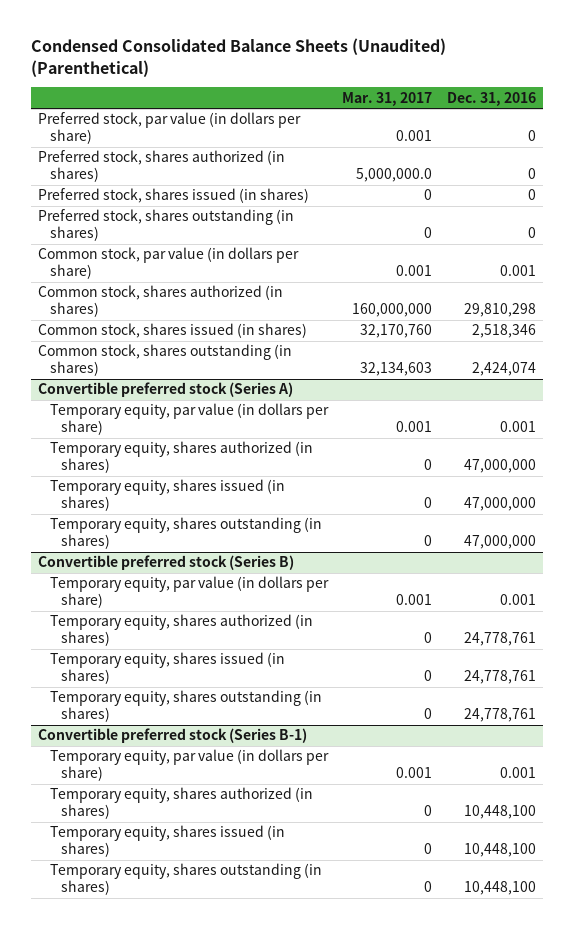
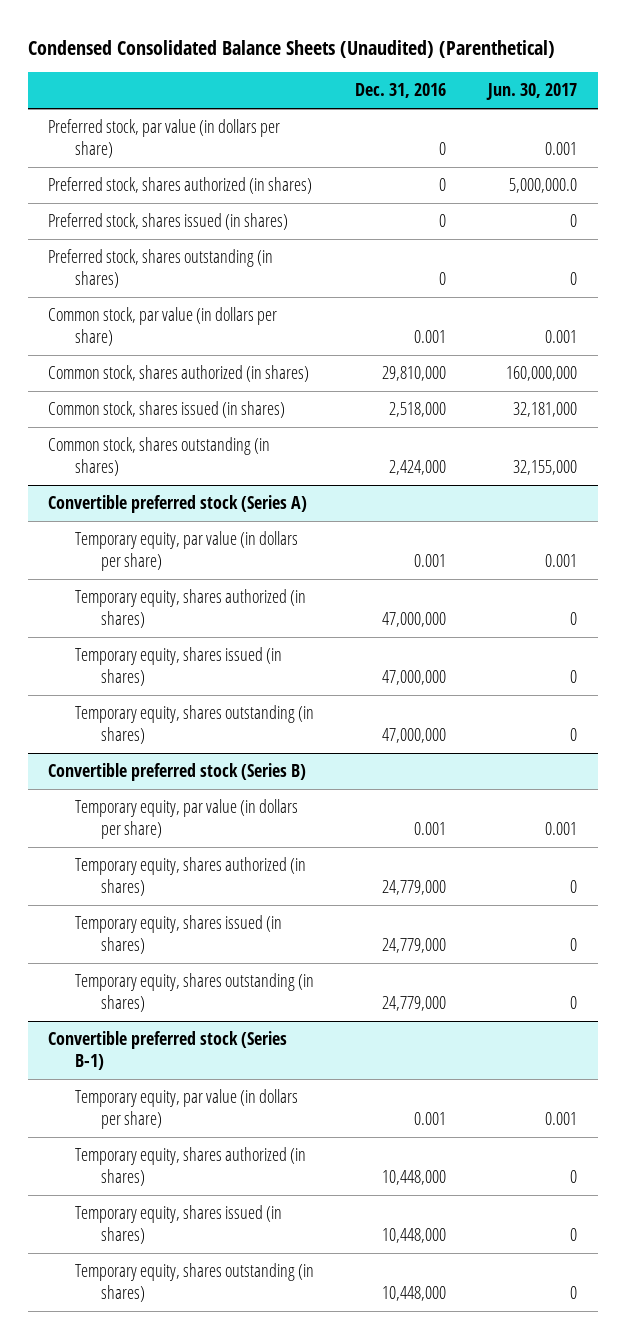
[342,91,433,106] Mar. 31, 2017 -> none
none -> [485,83,577,101] Jun. 30, 2017
[463,303,536,318] 29,810,298 -> [382,366,447,382] 29,810,000
[471,324,536,339] 2,518,346 -> [389,402,447,418] 2,518,000
[471,362,536,377] 2,424,074 -> [389,460,447,476] 2,424,000
[463,632,536,647] 24,778,761 -> [382,880,447,896] 24,779,000
[463,670,536,685] 24,778,761 -> [382,938,447,954] 24,779,000
[463,708,536,723] 24,778,761 -> [382,996,447,1012] 24,779,000
[463,805,536,820] 10,448,100 -> [382,1170,447,1186] 10,448,000
[463,843,536,858] 10,448,100 -> [382,1228,447,1244] 10,448,000
[463,881,536,896] 10,448,100 -> [382,1286,447,1302] 10,448,000

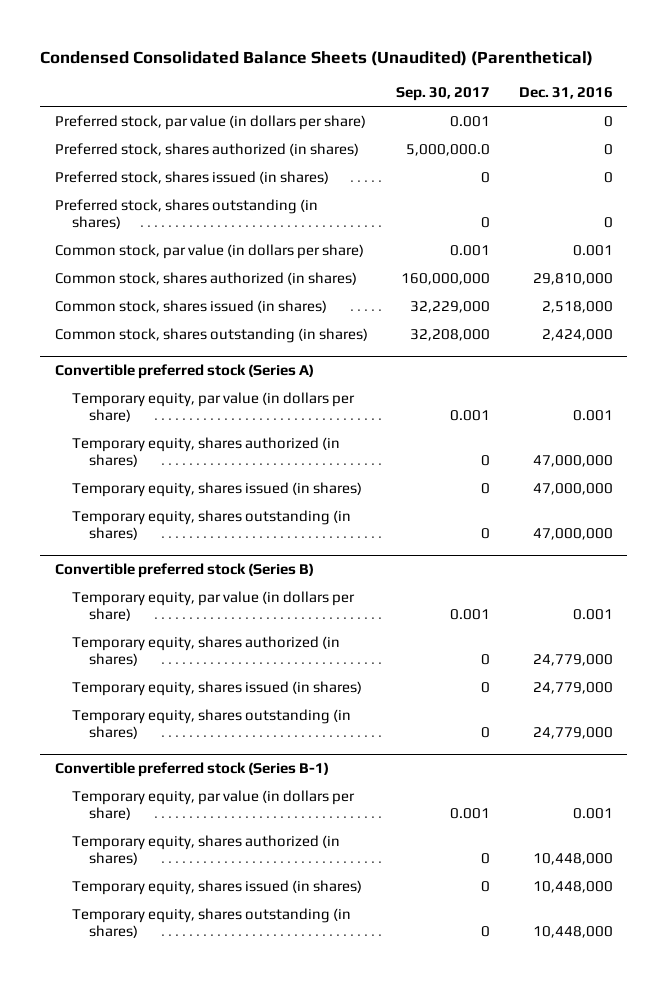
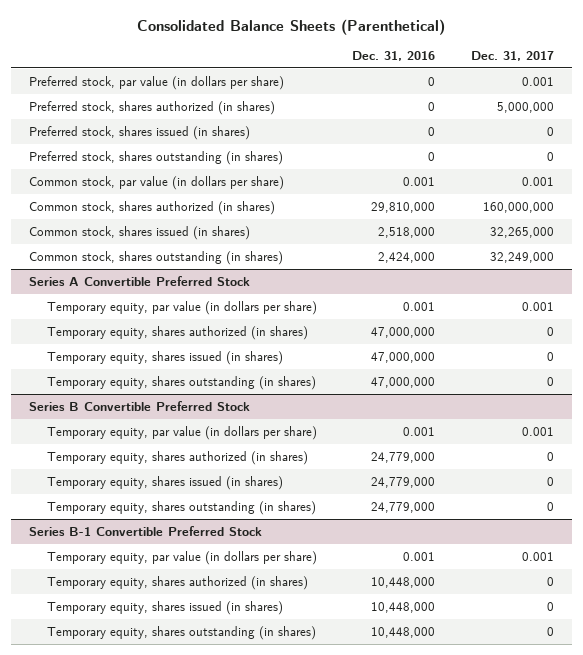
[40,51,594,67] Condensed Consolidated Balance Sheets (Unaudited) (Parenthetical) -> [137,18,446,35] Consolidated Balance Sheets (Parenthetical)
[396,86,491,101] Sep. 30, 2017 -> none
none -> [470,50,554,61] Dec. 31, 2017
[54,364,314,380] Convertible preferred stock (Series A) -> [28,275,250,286] Series A Convertible Preferred Stock
[54,563,314,579] Convertible preferred stock (Series B) -> [28,400,250,411] Series B Convertible Preferred Stock
[54,762,329,778] Convertible preferred stock (Series B-1) -> [28,525,262,536] Series B-1 Convertible Preferred Stock

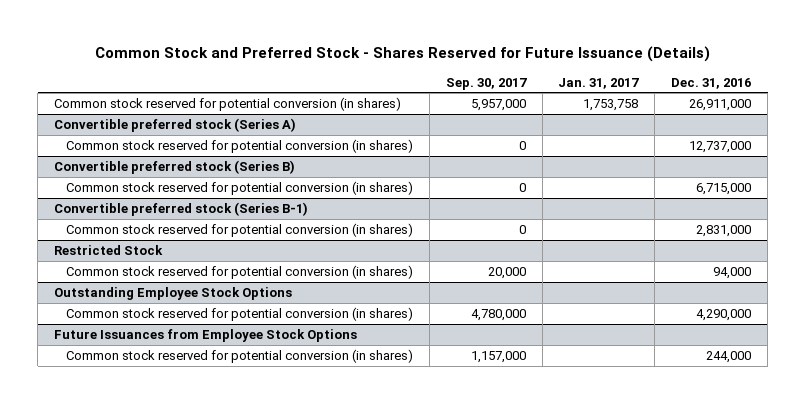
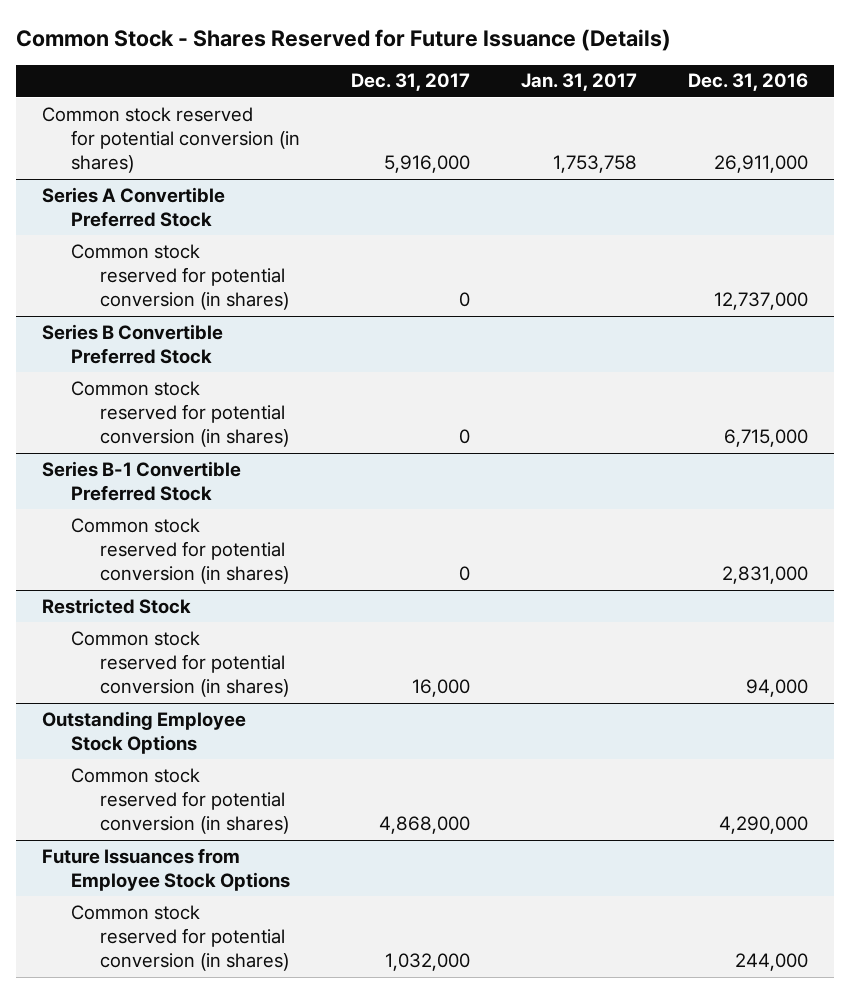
[94,46,710,63] Common Stock and Preferred Stock - Shares Reserved for Future Issuance (Details) -> [16,28,672,51] Common Stock - Shares Reserved for Future Issuance (Details)
[445,77,527,90] Sep. 30, 2017 -> none
none -> [350,73,470,92] Dec. 31, 2017
[54,118,297,133] Convertible preferred stock (Series A) -> [41,186,225,228] Series A Convertible Preferred Stock
[54,160,296,175] Convertible preferred stock (Series B) -> [41,323,223,365] Series B Convertible Preferred Stock
[54,202,309,217] Convertible preferred stock (Series B-1) -> [41,460,241,502] Series B-1 Convertible Preferred Stock

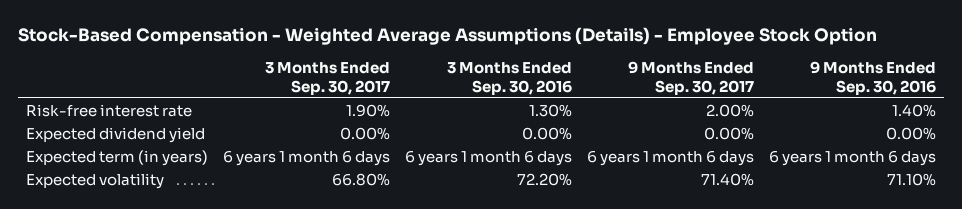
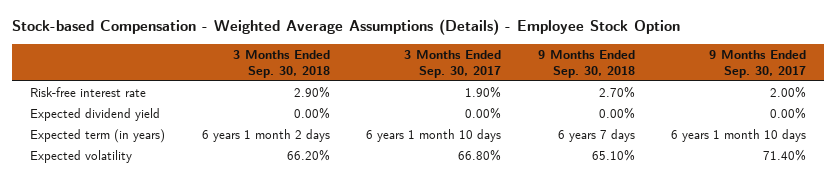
[18,27,878,46] Stock-Based Compensation - Weighted Average Assumptions (Details) - Employee Stock Option -> [11,19,680,36] Stock-based Compensation - Weighted Average Assumptions (Details) - Employee Stock Option
[447,62,573,95] 3 Months Ended Sep. 30, 2016 -> none
[810,61,937,95] 9 Months Ended Sep. 30, 2016 -> none
none -> [232,50,330,78] 3 Months Ended Sep. 30, 2018
none -> [537,50,635,78] 9 Months Ended Sep. 30, 2018
[222,149,390,166] 6 years 1 month 6 days -> [366,129,502,143] 6 years 1 month 10 days
[587,149,755,166] 6 years 1 month 6 days -> [671,129,807,143] 6 years 1 month 10 days

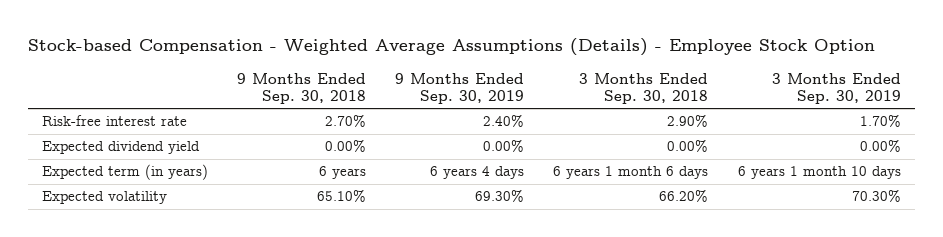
[404,50,502,78] 3 Months Ended Sep. 30, 2017 -> none
[709,50,807,78] 9 Months Ended Sep. 30, 2017 -> none
none -> [395,72,525,104] 9 Months Ended Sep. 30, 2019
none -> [771,72,901,104] 3 Months Ended Sep. 30, 2019
[201,129,330,143] 6 years 1 month 2 days -> [553,166,709,180] 6 years 1 month 6 days
[557,129,635,143] 6 years 7 days -> [319,166,367,180] 6 years

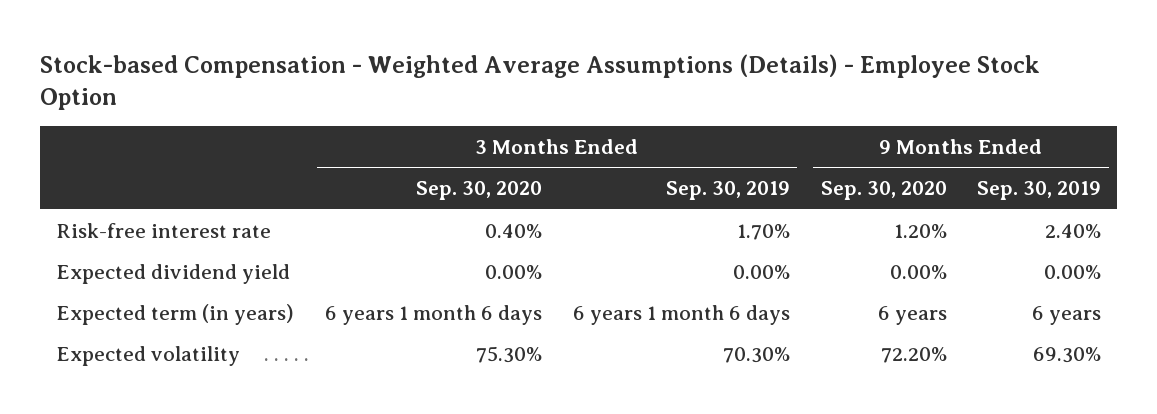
[237,72,367,104] 9 Months Ended Sep. 30, 2018 -> none
[579,72,709,104] 3 Months Ended Sep. 30, 2018 -> none
none -> [415,181,542,201] Sep. 30, 2020
none -> [820,181,947,201] Sep. 30, 2020
[430,166,525,180] 6 years 4 days -> [1032,305,1102,325] 6 years
[737,166,901,180] 6 years 1 month 10 days -> [572,304,790,325] 6 years 1 month 6 days

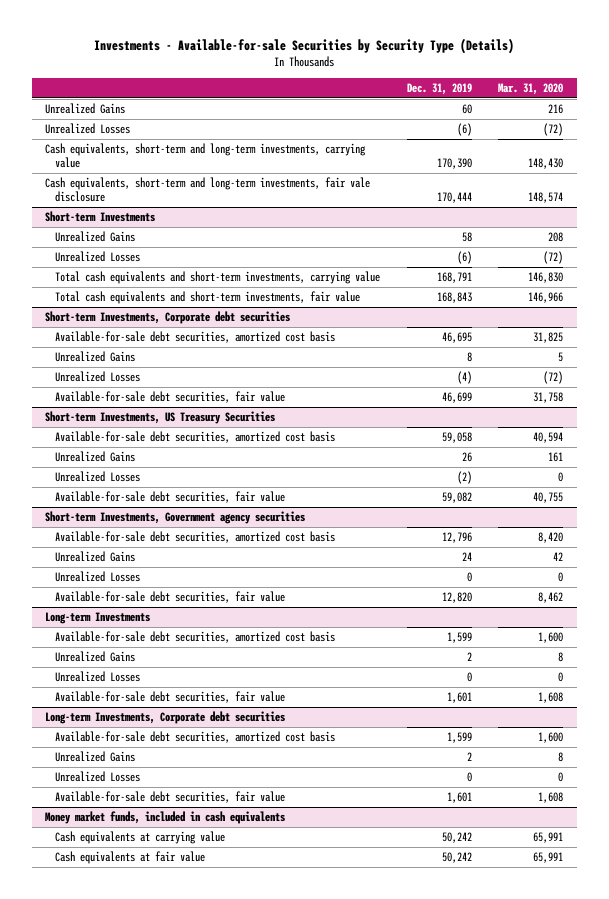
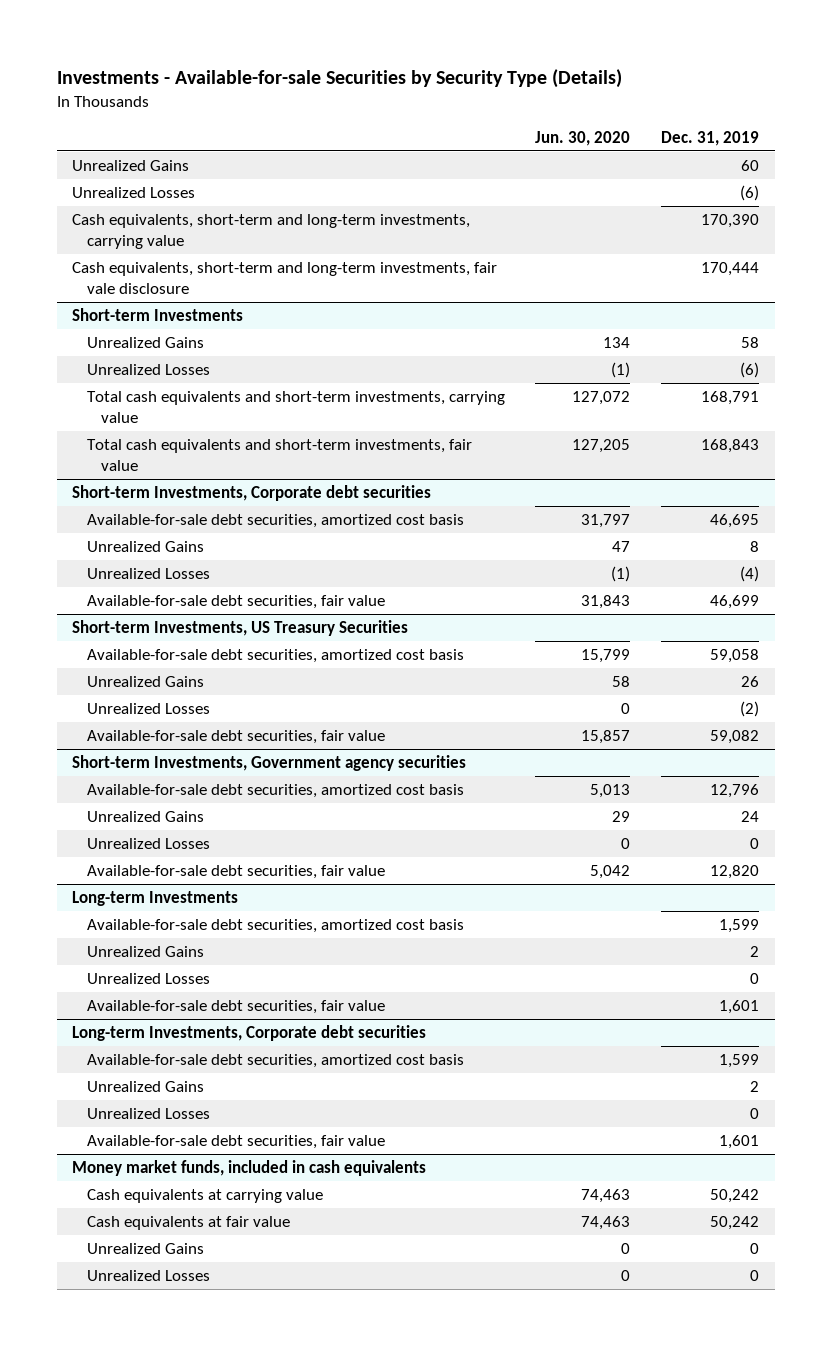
[498,83,564,96] Mar. 31, 2020 -> none
none -> [535,130,631,146] Jun. 30, 2020
none -> [86,1243,204,1255] Unrealized Gains
none -> [86,1270,210,1282] Unrealized Losses

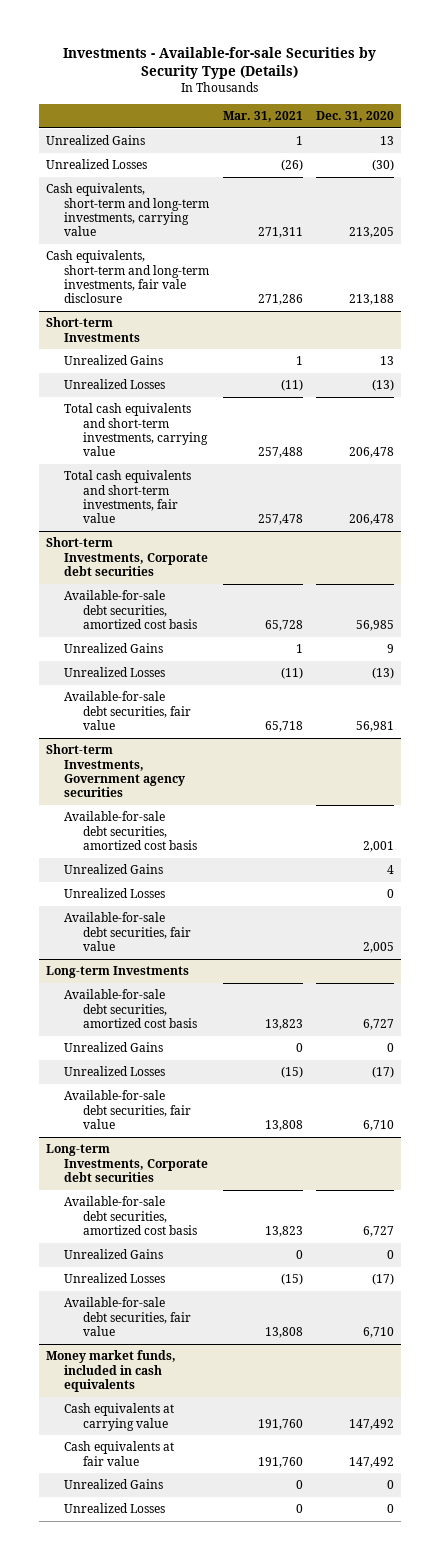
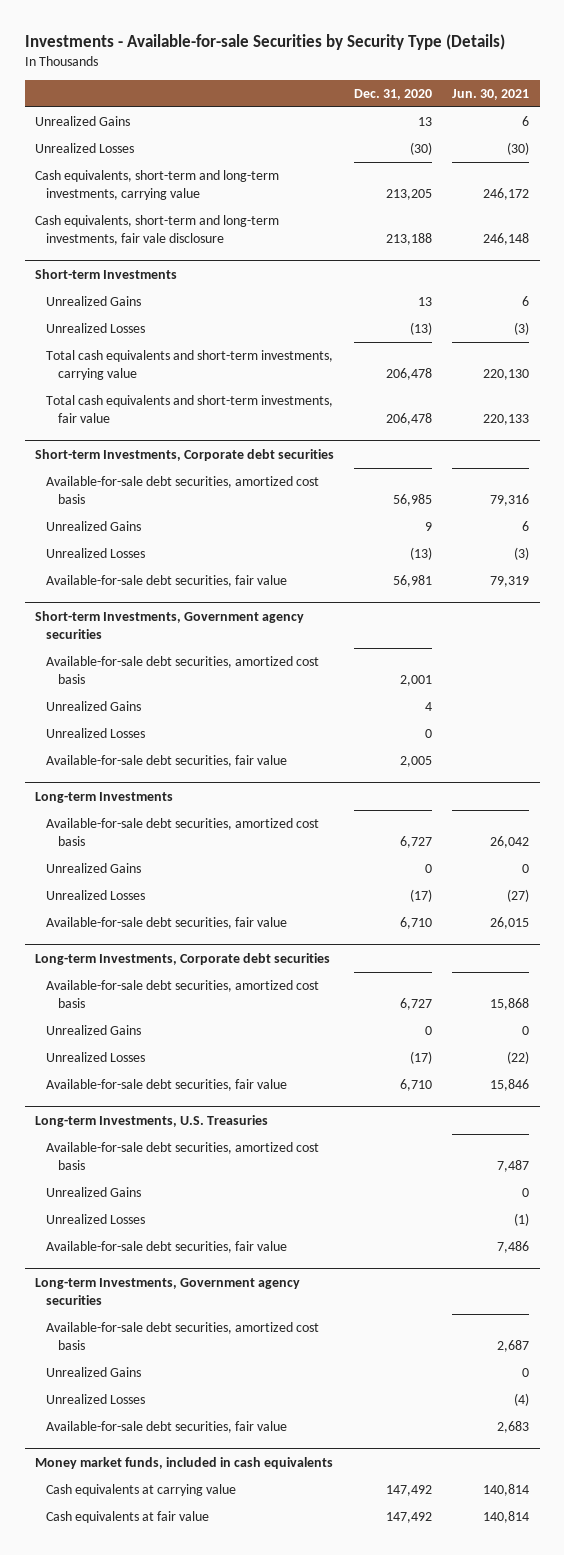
[222,111,303,123] Mar. 31, 2021 -> none
none -> [452,88,530,100] Jun. 30, 2021
none -> [34,1114,268,1127] Long-term Investments, U.S. Treasuries
none -> [46,1142,320,1170] Available-for-sale debt securities, amortized cost basis
none -> [46,1187,142,1198] Unrealized Gains
none -> [46,1214,146,1225] Unrealized Losses
none -> [46,1241,288,1254] Available-for-sale debt securities, fair value
none -> [34,1277,300,1305] Long-term Investments, Government agency securities
none -> [46,1322,320,1350] Available-for-sale debt securities, amortized cost basis
none -> [46,1367,142,1378] Unrealized Gains
none -> [46,1394,146,1405] Unrealized Losses
none -> [46,1421,288,1434] Available-for-sale debt securities, fair value
[64,1479,164,1490] Unrealized Gains -> none
[64,1503,166,1514] Unrealized Losses -> none

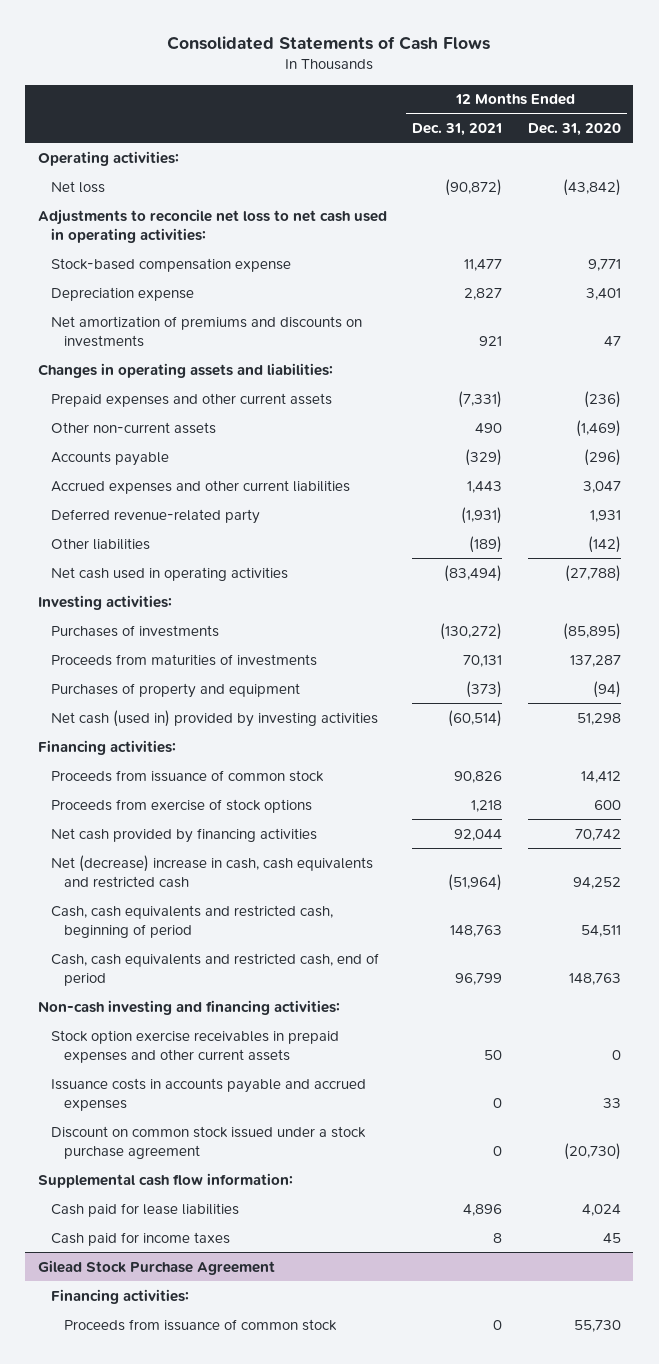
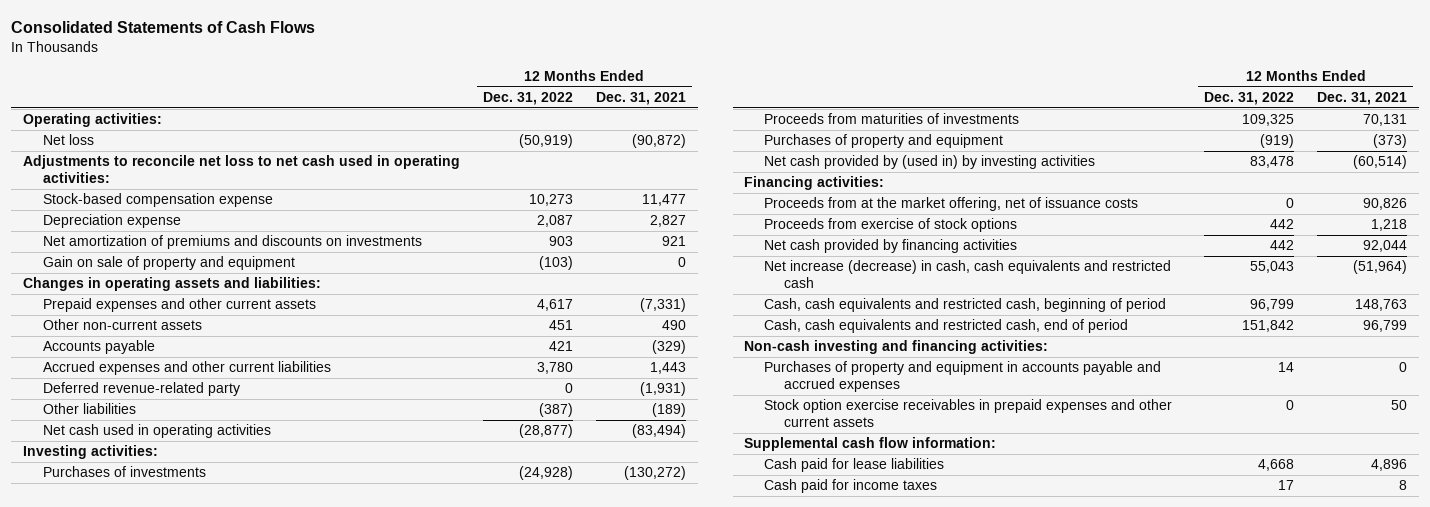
[527,123,621,137] Dec. 31, 2020 -> none
none -> [482,92,573,106] Dec. 31, 2022
none -> [42,256,295,271] Gain on sale of property and equipment
[51,709,379,727] Net cash (used in) provided by investing activities -> [764,155,1096,170] Net cash provided by (used in) by investing activities
[51,769,325,782] Proceeds from issuance of common stock -> [764,197,1139,212] Proceeds from at the market offering, net of issuance costs
[51,854,374,888] Net (decrease) increase in cash, cash equivalents and restricted cash -> [764,260,1172,289] Net increase (decrease) in cash, cash equivalents and restricted cash
none -> [764,361,1162,393] Purchases of property and equipment in accounts payable and accrued expenses
[51,1077,367,1111] Issuance costs in accounts payable and accrued expenses -> none
[51,1125,367,1159] Discount on common stock issued under a stock purchase agreement -> none
[37,1259,275,1275] Gilead Stock Purchase Agreement -> none
[51,1288,190,1304] Financing activities: -> none
[64,1318,338,1331] Proceeds from issuance of common stock -> none

